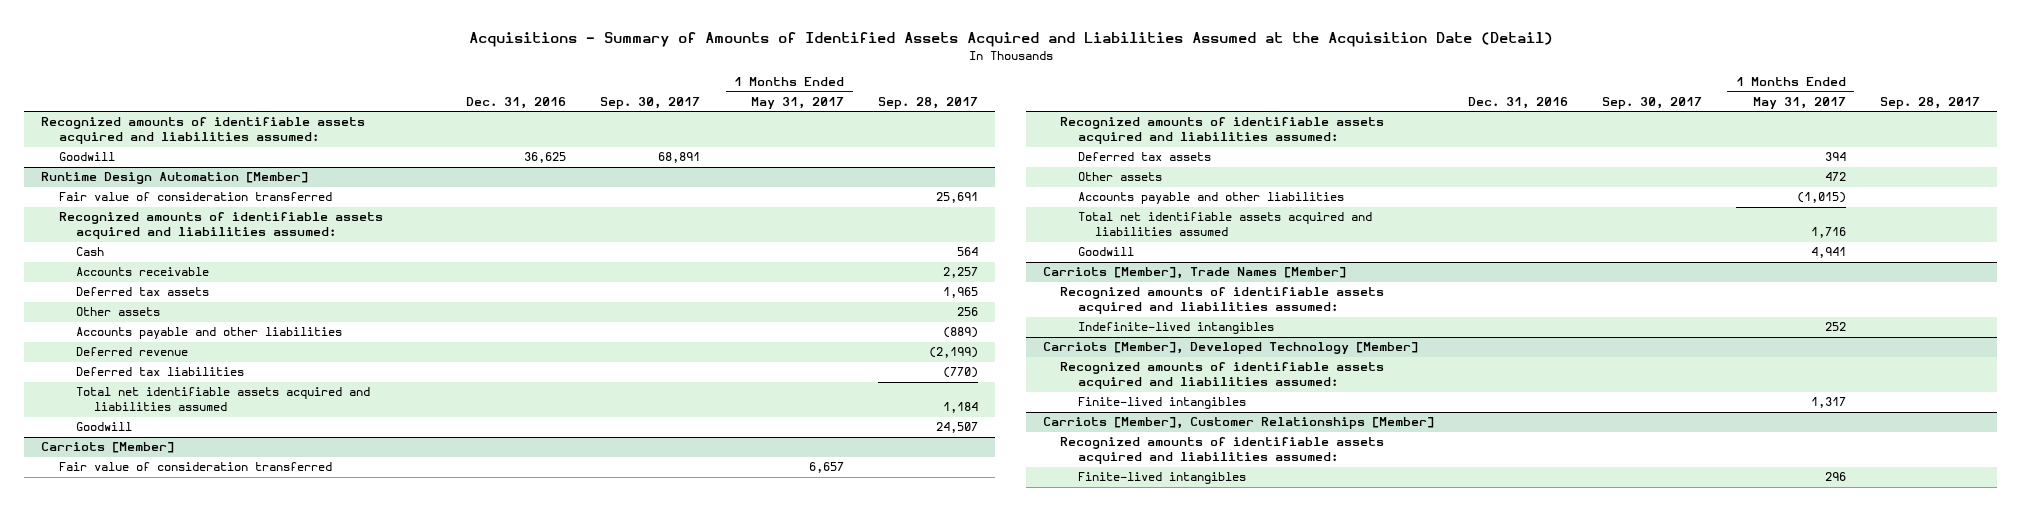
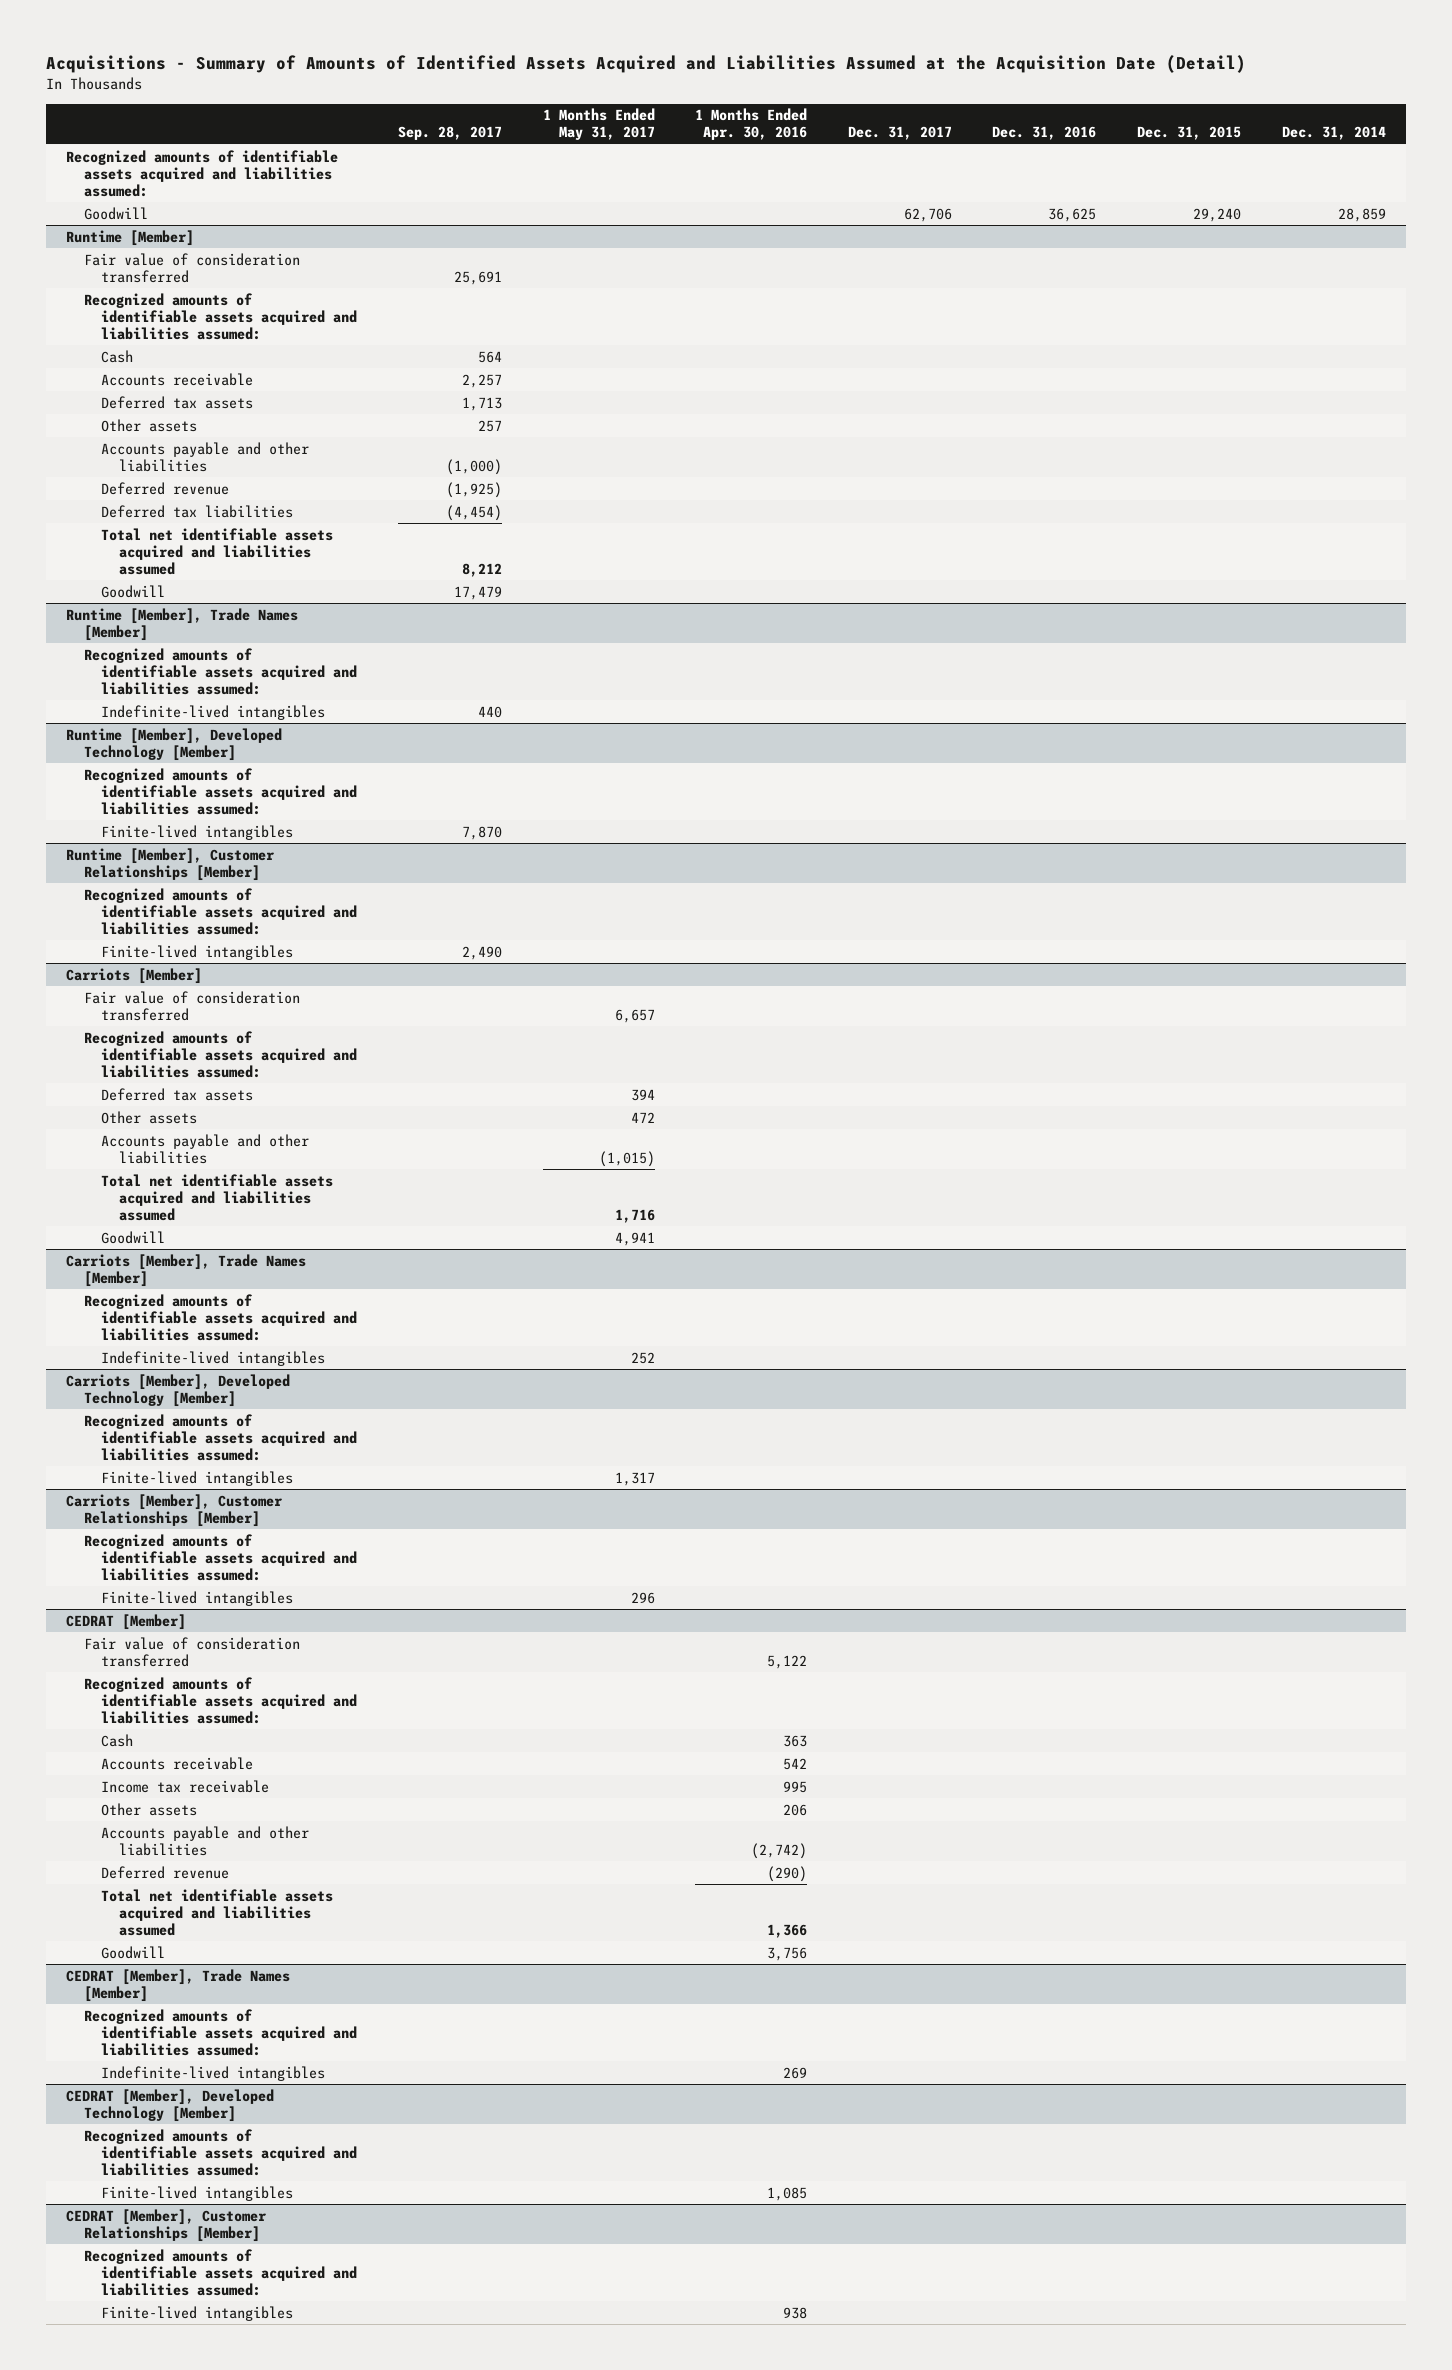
[600,96,701,109] Sep. 30, 2017 -> none
none -> [695,108,808,141] 1 Months Ended Apr. 30, 2016
none -> [847,126,952,141] Dec. 31, 2017
none -> [1136,126,1241,141] Dec. 31, 2015
none -> [1281,126,1386,141] Dec. 31, 2014
[41,172,309,185] Runtime Design Automation [Member] -> [66,229,195,246] Runtime [Member]
[943,287,979,299] 1,965 -> [462,396,503,411] 1,713
[957,307,979,317] 256 -> [478,419,503,432] 257
[943,327,979,339] (889) -> [446,458,503,475] (1,000)
[929,347,979,359] (2,199) -> [446,481,503,498] (1,925)
[943,367,979,379] (770) -> [446,504,503,521] (4,454)
[943,402,979,414] 1,184 -> [462,562,503,577] 8,212
[936,422,979,434] 24,507 -> [454,585,503,600] 17,479
none -> [66,607,299,641] Runtime [Member], Trade Names [Member]
none -> [83,647,358,695] Recognized amounts of identifiable assets acquired and liabilities assumed:
none -> [101,704,326,720] Indefinite-lived intangibles
none -> [66,727,283,761] Runtime [Member], Developed Technology [Member]
none -> [83,767,358,815] Recognized amounts of identifiable assets acquired and liabilities assumed:
none -> [101,824,294,840] Finite-lived intangibles
none -> [66,847,276,881] Runtime [Member], Customer Relationships [Member]
none -> [83,887,358,935] Recognized amounts of identifiable assets acquired and liabilities assumed:
none -> [101,944,294,960] Finite-lived intangibles
none -> [66,1613,187,1630] CEDRAT [Member]
none -> [83,1636,300,1667] Fair value of consideration transferred
none -> [83,1676,358,1724] Recognized amounts of identifiable assets acquired and liabilities assumed:
none -> [101,1733,134,1747] Cash
none -> [101,1756,254,1770] Accounts receivable
none -> [101,1779,270,1793] Income tax receivable
none -> [101,1802,198,1816] Other assets
none -> [101,1825,310,1856] Accounts payable and other liabilities
none -> [101,1865,230,1879] Deferred revenue
none -> [101,1888,334,1936] Total net identifiable assets acquired and liabilities assumed
none -> [101,1945,166,1959] Goodwill
none -> [66,1968,291,2002] CEDRAT [Member], Trade Names [Member]
none -> [83,2008,358,2056] Recognized amounts of identifiable assets acquired and liabilities assumed:
none -> [101,2065,326,2081] Indefinite-lived intangibles
none -> [66,2088,275,2122] CEDRAT [Member], Developed Technology [Member]
none -> [83,2128,358,2176] Recognized amounts of identifiable assets acquired and liabilities assumed:
none -> [101,2185,294,2201] Finite-lived intangibles
none -> [66,2208,268,2242] CEDRAT [Member], Customer Relationships [Member]
none -> [83,2248,358,2296] Recognized amounts of identifiable assets acquired and liabilities assumed:
none -> [101,2305,294,2321] Finite-lived intangibles

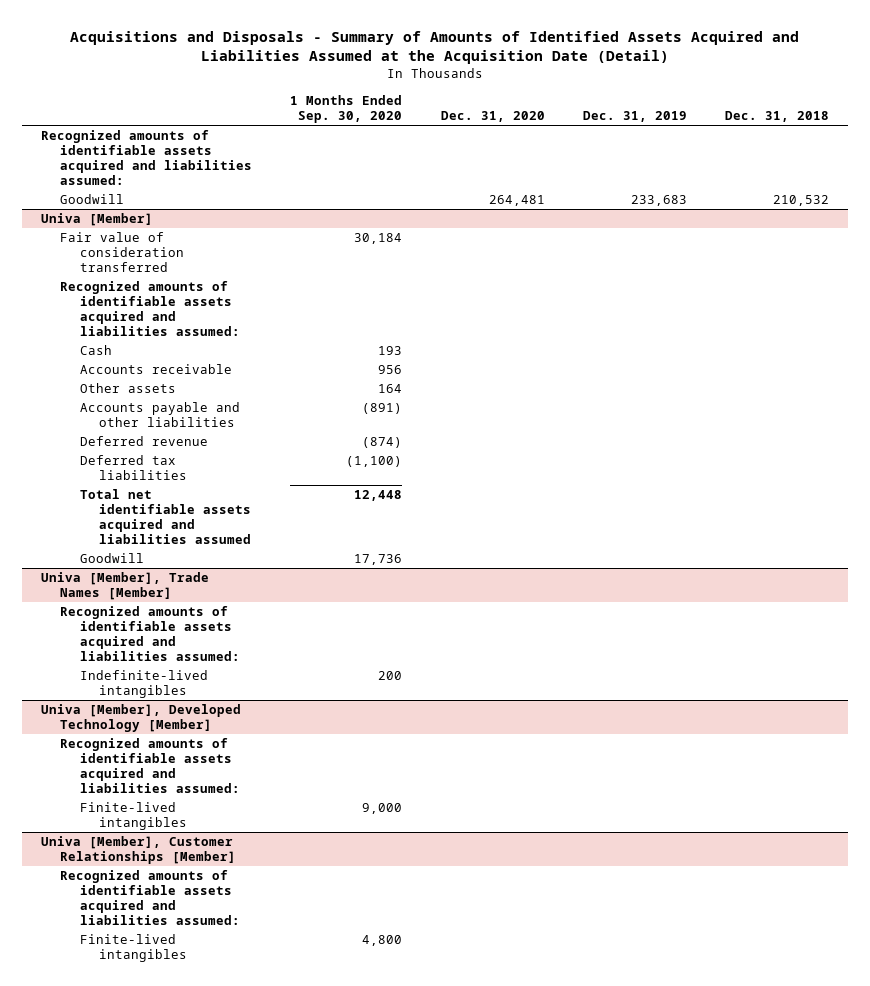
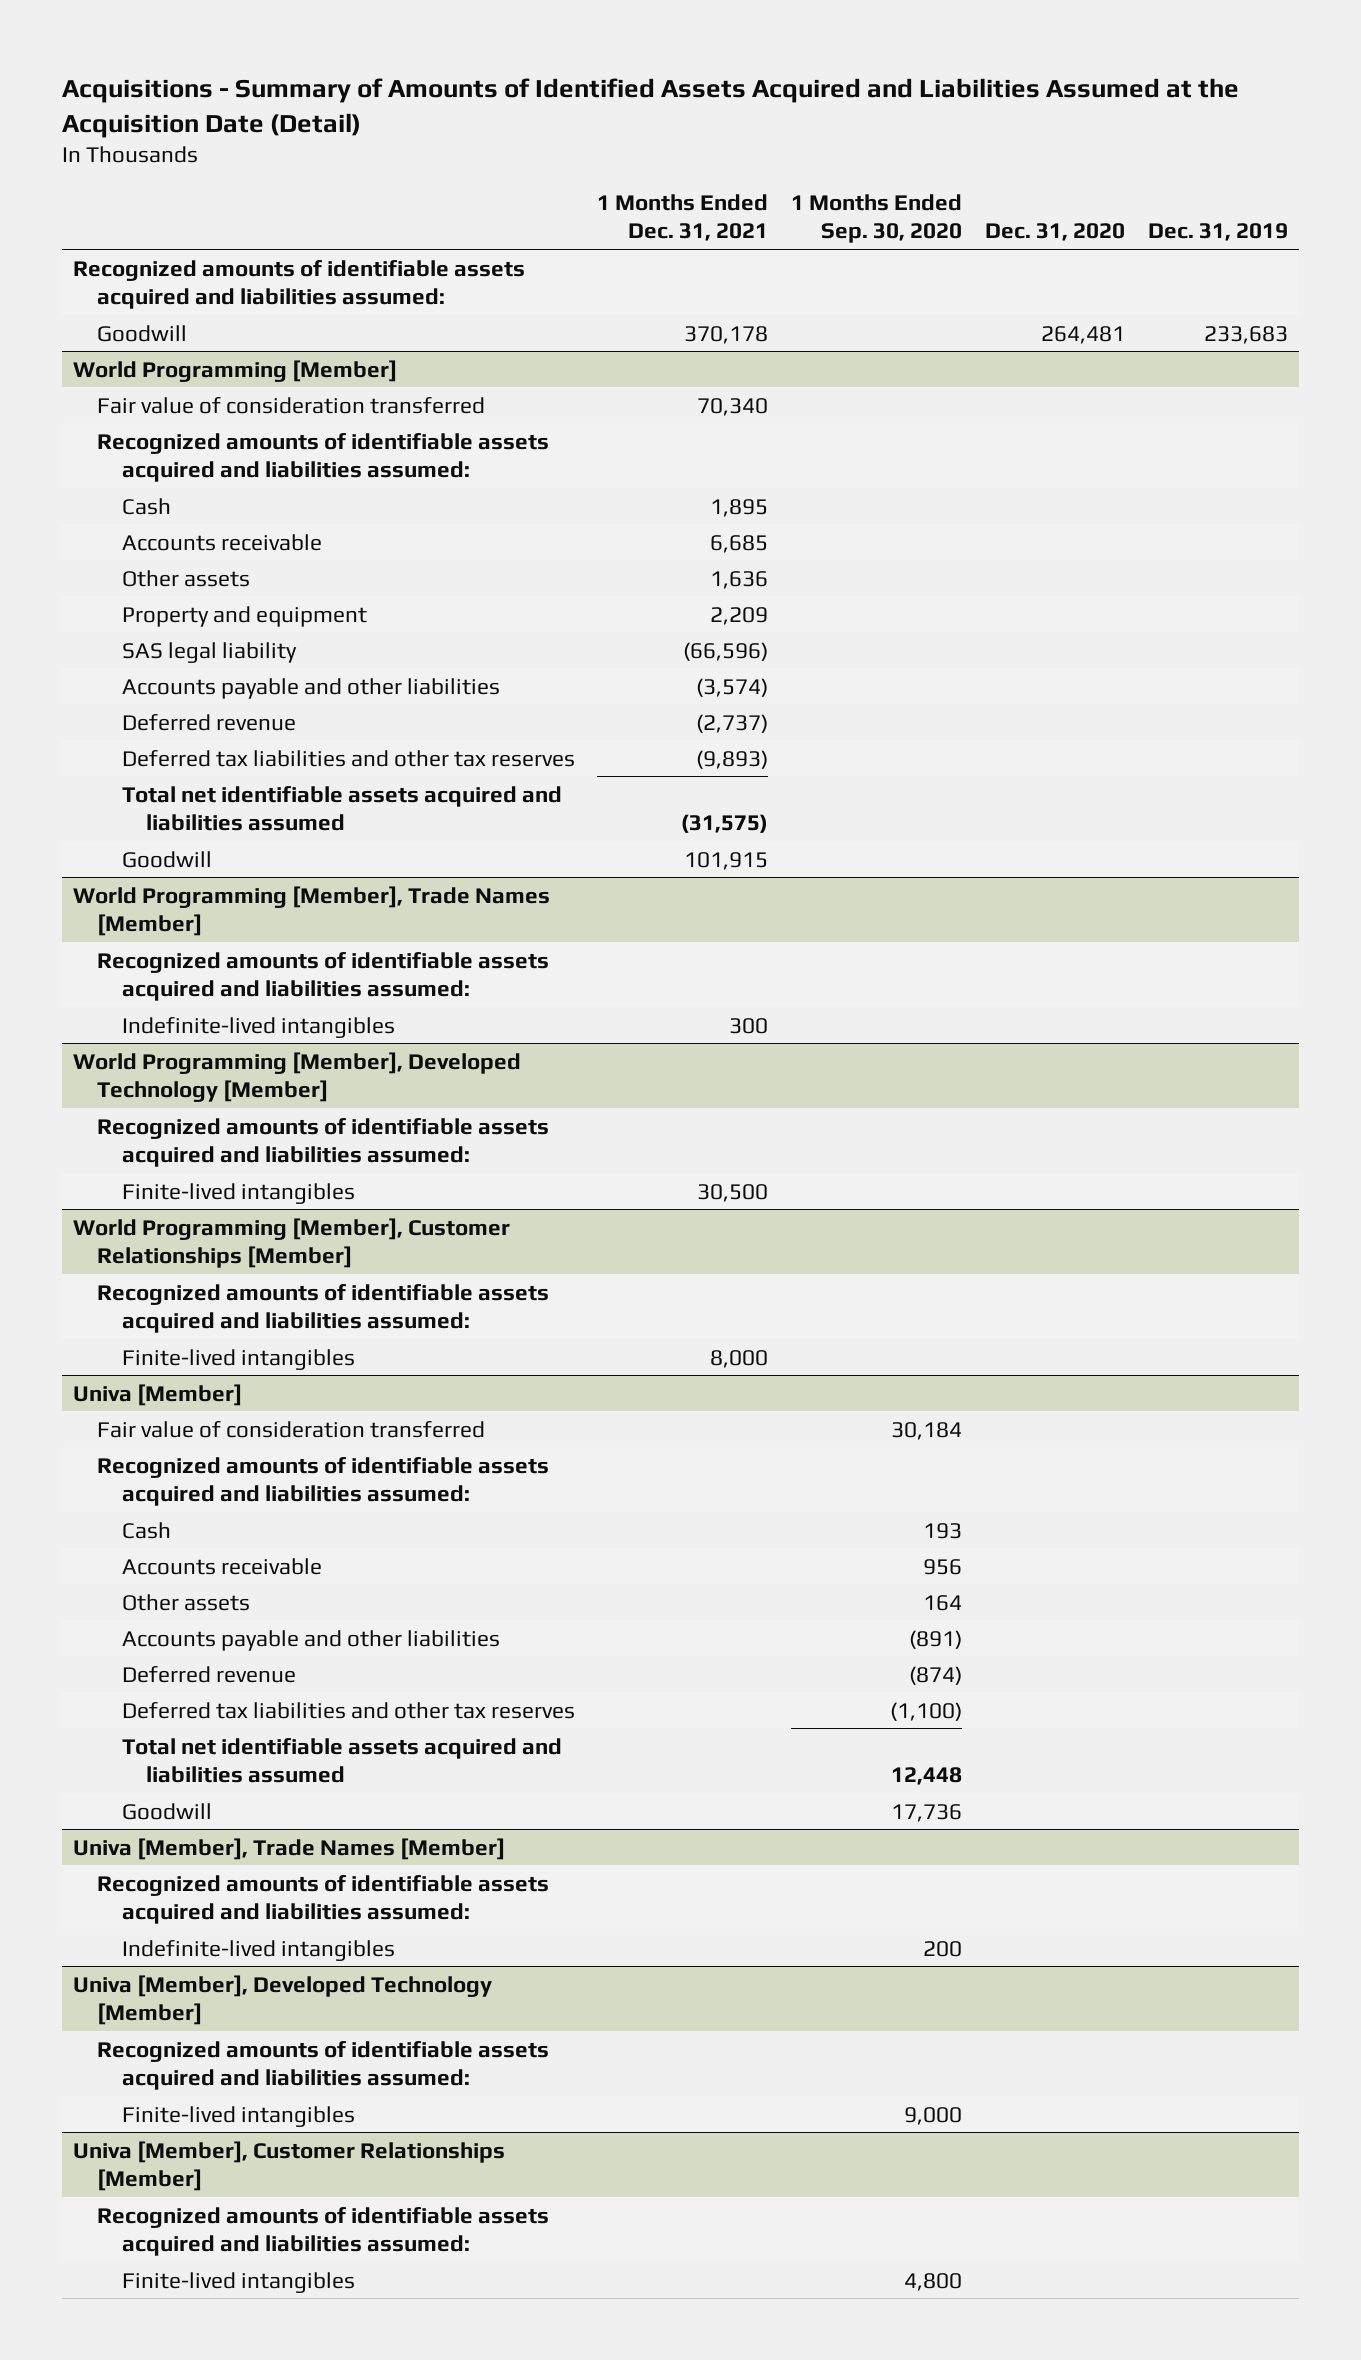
[69,30,799,65] Acquisitions and Disposals - Summary of Amounts of Identified Assets Acquired and Liabilities Assumed at the Acquisition Date (Detail) -> [61,77,1239,138] Acquisitions - Summary of Amounts of Identified Assets Acquired and Liabilities Assumed at the Acquisition Date (Detail)
[724,111,829,123] Dec. 31, 2018 -> none
none -> [597,193,769,242] 1 Months Ended Dec. 31, 2021
none -> [73,359,398,382] World Programming [Member]
none -> [97,396,486,414] Fair value of consideration transferred
none -> [97,432,550,482] Recognized amounts of identifiable assets acquired and liabilities assumed:
none -> [121,497,171,515] Cash
none -> [121,533,322,551] Accounts receivable
none -> [121,569,250,587] Other assets
none -> [121,605,367,627] Property and equipment
none -> [121,641,297,663] SAS legal liability
none -> [121,677,500,699] Accounts payable and other liabilities
none -> [121,713,296,731] Deferred revenue
none -> [121,749,575,767] Deferred tax liabilities and other tax reserves
none -> [121,785,562,831] Total net identifiable assets acquired and liabilities assumed
none -> [121,850,212,868] Goodwill
none -> [73,885,551,936] World Programming [Member], Trade Names [Member]
none -> [97,951,550,1001] Recognized amounts of identifiable assets acquired and liabilities assumed:
none -> [121,1016,395,1038] Indefinite-lived intangibles
none -> [73,1051,522,1102] World Programming [Member], Developed Technology [Member]
none -> [97,1117,550,1167] Recognized amounts of identifiable assets acquired and liabilities assumed:
none -> [121,1182,355,1204] Finite-lived intangibles
none -> [73,1217,511,1268] World Programming [Member], Customer Relationships [Member]
none -> [97,1283,550,1333] Recognized amounts of identifiable assets acquired and liabilities assumed:
none -> [121,1348,355,1370] Finite-lived intangibles
[79,455,188,481] Deferred tax liabilities -> [121,1701,575,1719] Deferred tax liabilities and other tax reserves

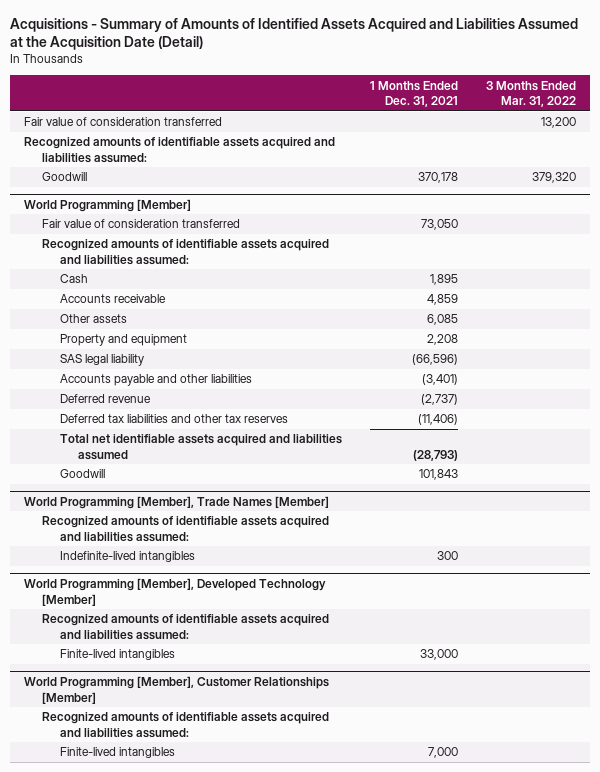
[791,193,963,244] 1 Months Ended Sep. 30, 2020 -> none
[984,223,1125,242] Dec. 31, 2020 -> none
[1147,223,1288,242] Dec. 31, 2019 -> none
none -> [486,80,577,108] 3 Months Ended Mar. 31, 2022
none -> [24,117,223,127] Fair value of consideration transferred
[697,397,769,416] 70,340 -> [421,219,459,231] 73,050
[710,534,769,553] 6,685 -> [427,294,459,306] 4,859
[710,570,769,589] 1,636 -> [427,314,459,326] 6,085
[710,606,769,625] 2,209 -> [427,334,459,346] 2,208
[696,677,769,697] (3,574) -> [422,374,459,386] (3,401)
[696,749,769,769] (9,893) -> [418,414,459,426] (11,406)
[681,813,769,833] (31,575) -> [413,449,459,461] (28,793)
[684,851,769,870] 101,915 -> [419,469,459,481] 101,843
[697,1183,769,1202] 30,500 -> [420,649,459,661] 33,000
[73,1383,243,1406] Univa [Member] -> none
[97,1420,486,1438] Fair value of consideration transferred -> none
[97,1456,550,1506] Recognized amounts of identifiable assets acquired and liabilities assumed: -> none
[121,1521,171,1539] Cash -> none
[121,1557,322,1575] Accounts receivable -> none
[121,1593,250,1611] Other assets -> none
[121,1629,500,1651] Accounts payable and other liabilities -> none
[121,1665,296,1683] Deferred revenue -> none
[121,1701,575,1719] Deferred tax liabilities and other tax reserves -> none
[121,1737,562,1783] Total net identifiable assets acquired and liabilities assumed -> none
[121,1802,212,1820] Goodwill -> none
[73,1837,506,1860] Univa [Member], Trade Names [Member] -> none
[97,1874,550,1924] Recognized amounts of identifiable assets acquired and liabilities assumed: -> none
[121,1939,395,1961] Indefinite-lived intangibles -> none
[73,1974,493,2025] Univa [Member], Developed Technology [Member] -> none
[97,2040,550,2090] Recognized amounts of identifiable assets acquired and liabilities assumed: -> none
[121,2105,355,2127] Finite-lived intangibles -> none
[73,2140,506,2191] Univa [Member], Customer Relationships [Member] -> none
[97,2206,550,2256] Recognized amounts of identifiable assets acquired and liabilities assumed: -> none
[121,2271,355,2293] Finite-lived intangibles -> none
[710,1349,769,1368] 8,000 -> [428,747,459,759] 7,000

